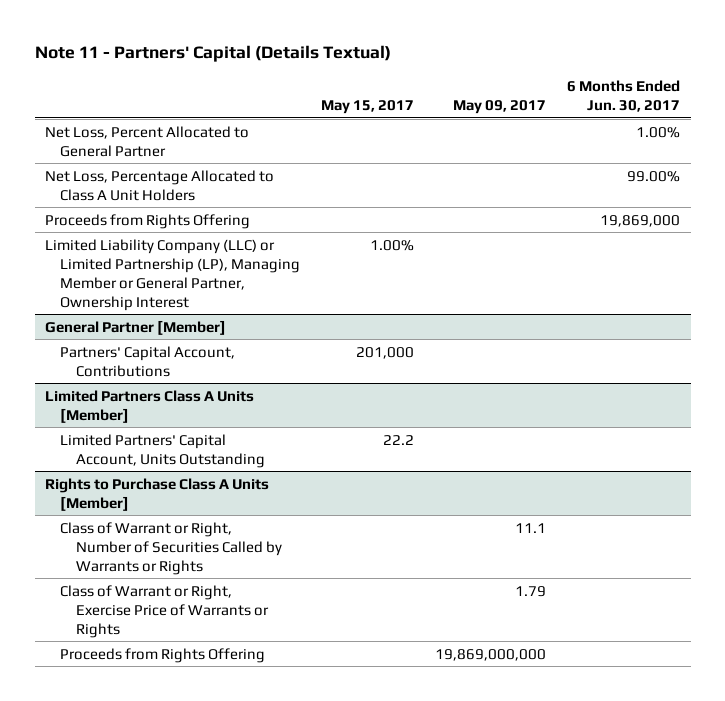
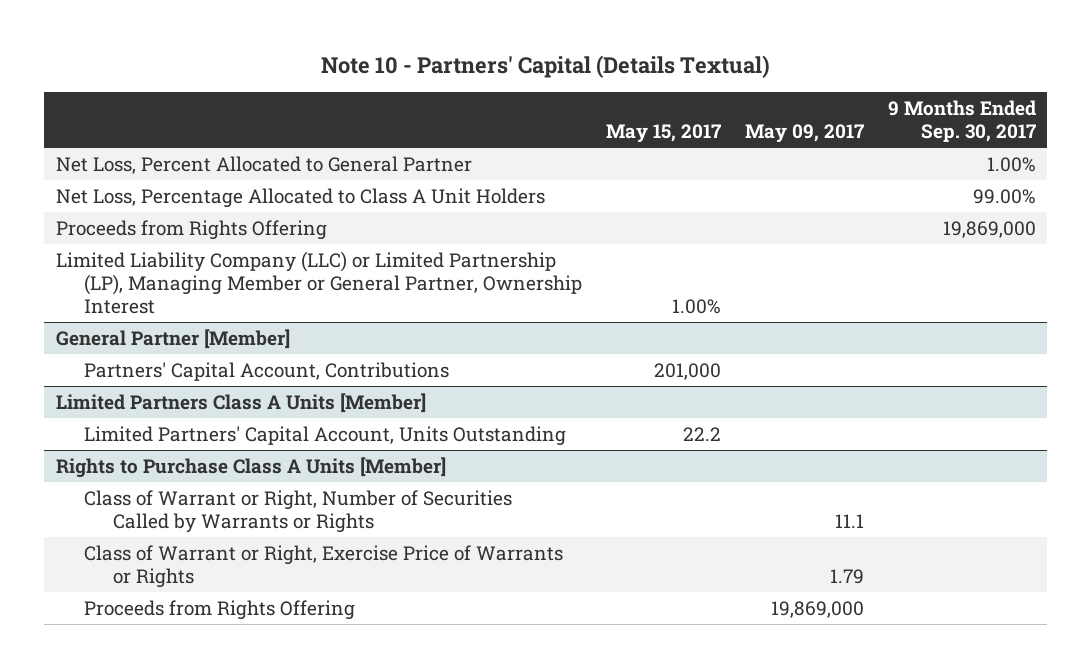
[34,45,391,63] Note 11 - Partners' Capital (Details Textual) -> [320,55,770,79] Note 10 - Partners' Capital (Details Textual)
[567,79,681,112] 6 Months Ended Jun. 30, 2017 -> none
none -> [887,99,1036,143] 9 Months Ended Sep. 30, 2017
[435,648,547,661] 19,869,000,000 -> [770,600,864,618] 19,869,000

